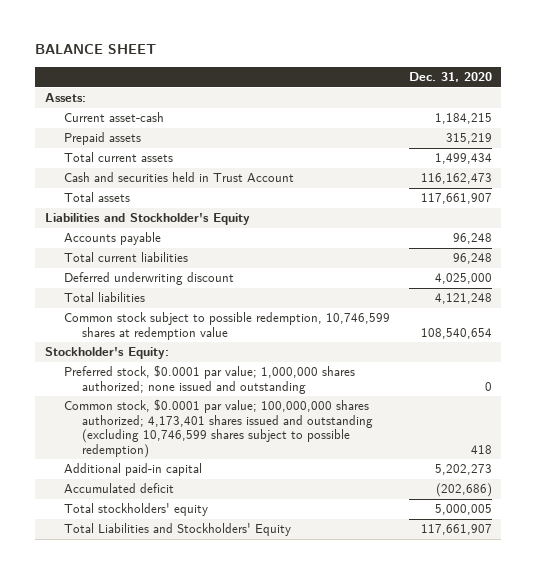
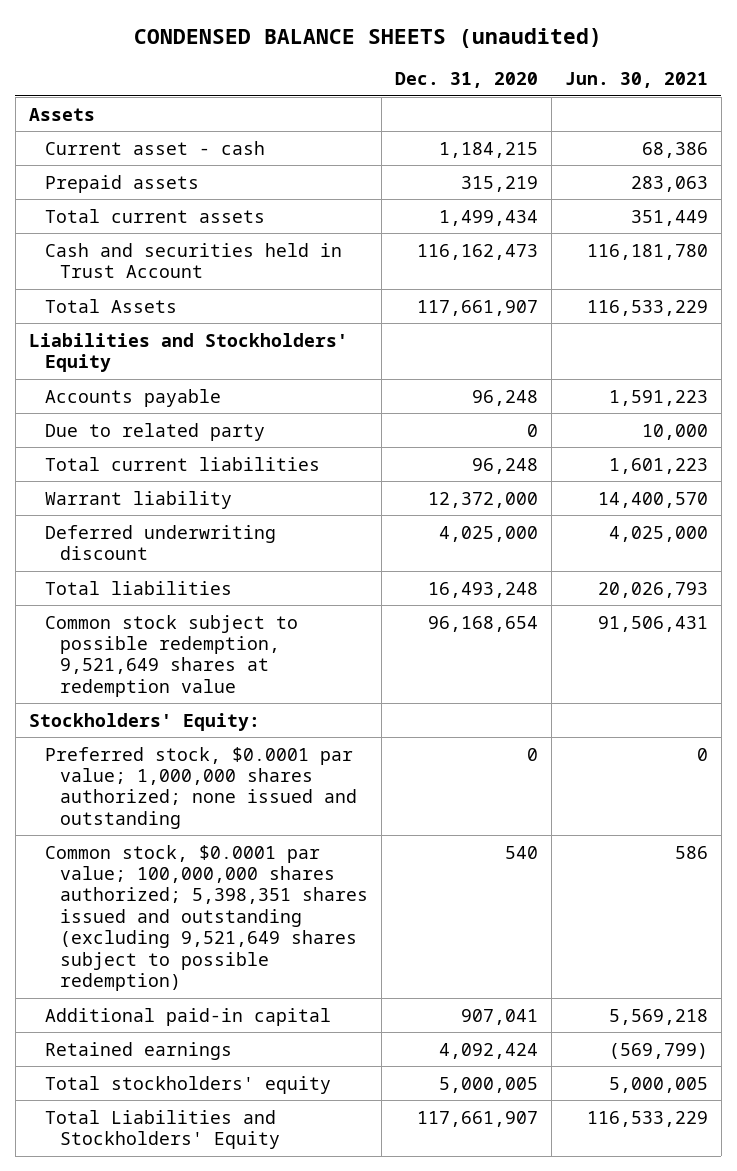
[35,44,157,55] BALANCE SHEET -> [134,27,603,48] CONDENSED BALANCE SHEETS (unaudited)
none -> [565,72,709,89] Jun. 30, 2021
[44,93,86,103] Assets: -> [28,107,95,121] Assets
[63,112,164,123] Current asset-cash -> [44,140,265,155] Current asset - cash
[63,192,130,203] Total assets -> [44,298,177,313] Total Assets
[44,213,250,226] Liabilities and Stockholder's Equity -> [28,332,348,372] Liabilities and Stockholders' Equity
none -> [44,422,265,441] Due to related party
none -> [44,490,232,509] Warrant liability
[434,293,492,305] 4,121,248 -> [428,581,539,598] 16,493,248
[63,312,390,340] Common stock subject to possible redemption, 10,746,599 shares at redemption value -> [44,614,298,697] Common stock subject to possible redemption, 9,521,649 shares at redemption value
[420,327,492,339] 108,540,654 -> [428,615,539,632] 96,168,654
[44,347,169,360] Stockholder's Equity: -> [28,712,260,731] Stockholders' Equity:
[63,483,174,494] Accumulated deficit -> none
[63,399,374,458] Common stock, $0.0001 par value; 100,000,000 shares authorized; 4,173,401 shares issued and outstanding (excluding 10,746,599 shares subject to possible redemption) -> [44,844,369,992] Common stock, $0.0001 par value; 100,000,000 shares authorized; 5,398,351 shares issued and outstanding (excluding 9,521,649 shares subject to possible redemption)
[470,444,492,454] 418 -> [505,845,539,859] 540
[434,464,492,476] 5,202,273 -> [461,1008,539,1025] 907,041
none -> [44,1041,232,1060] Retained earnings

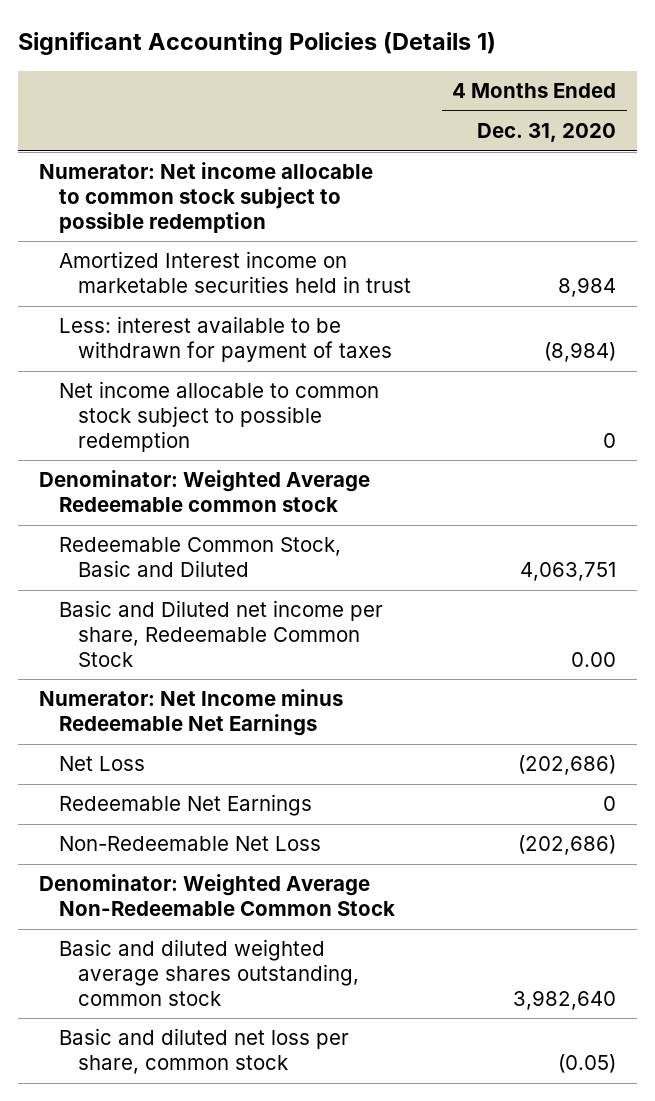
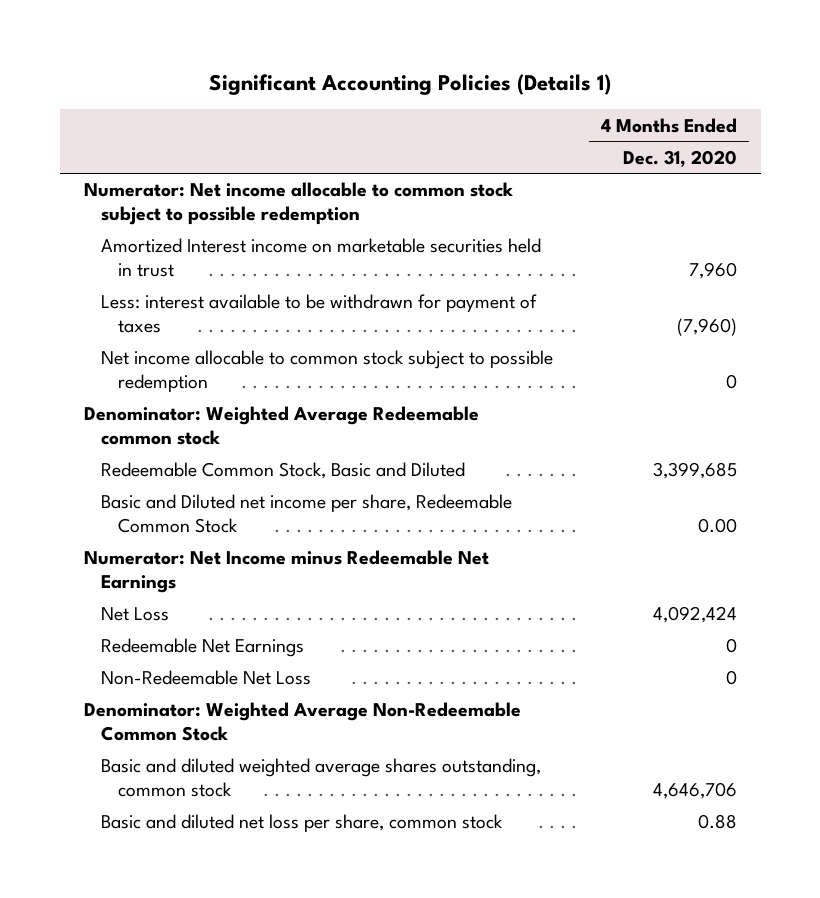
[558,277,617,298] 8,984 -> [688,262,737,280] 7,960
[544,342,617,363] (8,984) -> [676,318,737,337] (7,960)
[520,562,617,582] 4,063,751 -> [652,462,737,480] 3,399,685
[518,755,617,776] (202,686) -> [652,606,737,624] 4,092,424
[518,835,617,856] (202,686) -> [725,670,737,686] 0
[513,989,617,1010] 3,982,640 -> [652,782,737,800] 4,646,706
[558,1054,617,1074] (0.05) -> [697,814,737,830] 0.88

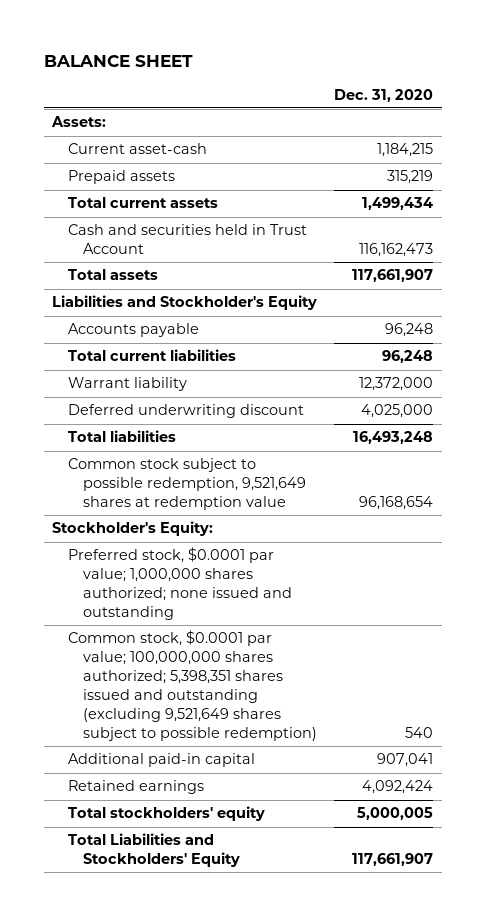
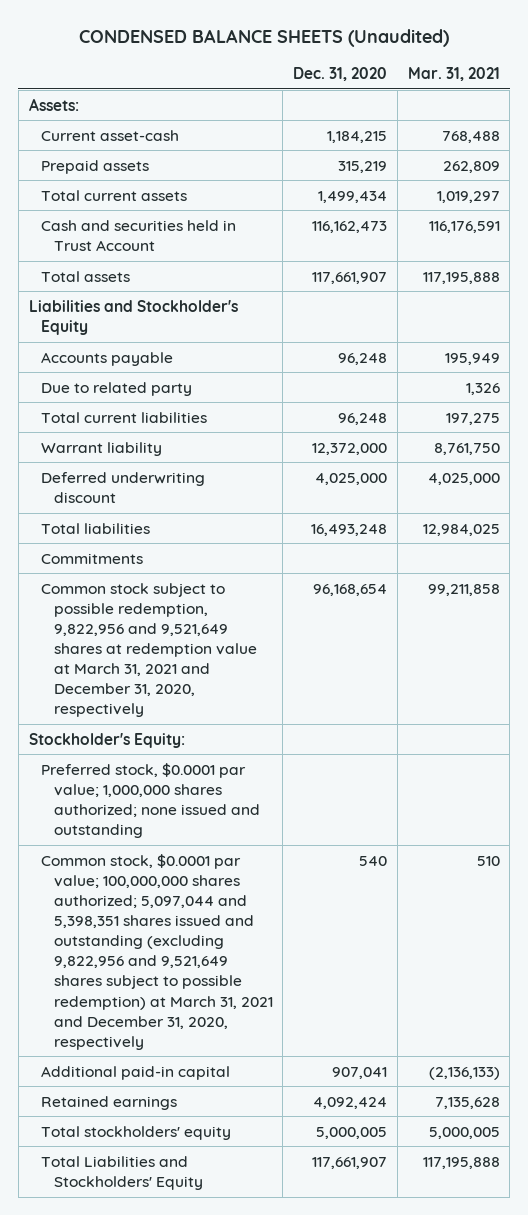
[43,54,193,67] BALANCE SHEET -> [79,28,450,47] CONDENSED BALANCE SHEETS (Unaudited)
none -> [407,67,500,82] Mar. 31, 2021
none -> [41,381,193,396] Due to related party
none -> [41,552,144,564] Commitments
[67,458,307,511] Common stock subject to possible redemption, 9,521,649 shares at redemption value -> [41,582,257,718] Common stock subject to possible redemption, 9,822,956 and 9,521,649 shares at redemption value at March 31, 2021 and December 31, 2020, respectively
[67,630,318,742] Common stock, $0.0001 par value; 100,000,000 shares authorized; 5,398,351 shares issued and outstanding (excluding 9,521,649 shares subject to possible redemption) -> [41,853,273,1050] Common stock, $0.0001 par value; 100,000,000 shares authorized; 5,097,044 and 5,398,351 shares issued and outstanding (excluding 9,822,956 and 9,521,649 shares subject to possible redemption) at March 31, 2021 and December 31, 2020, respectively

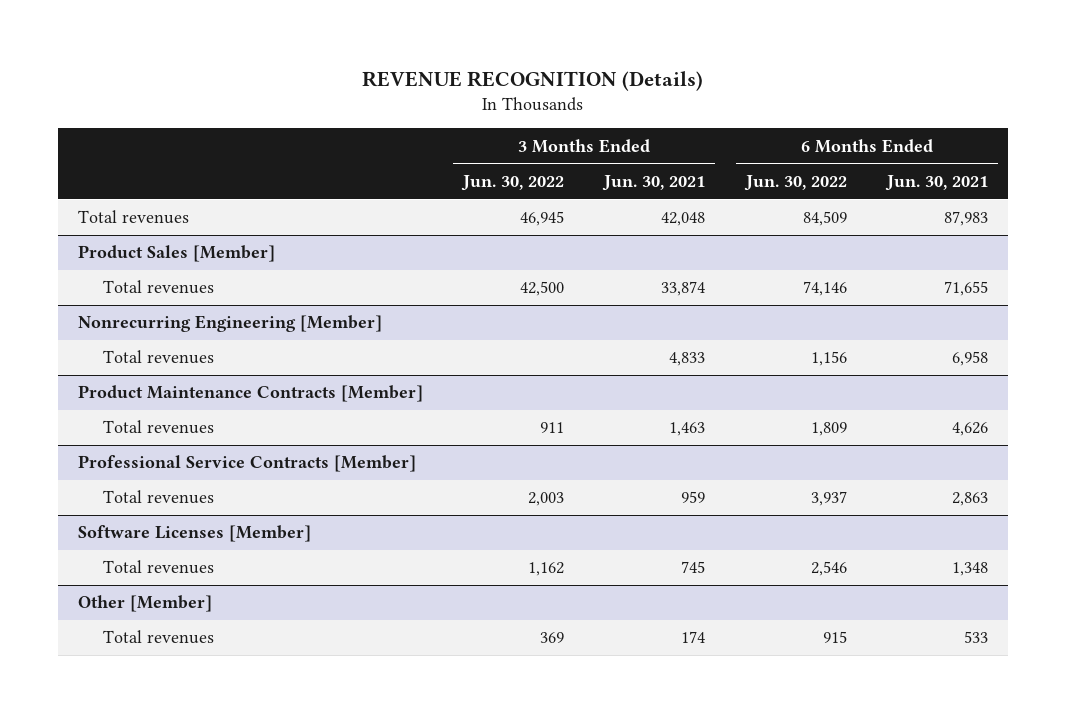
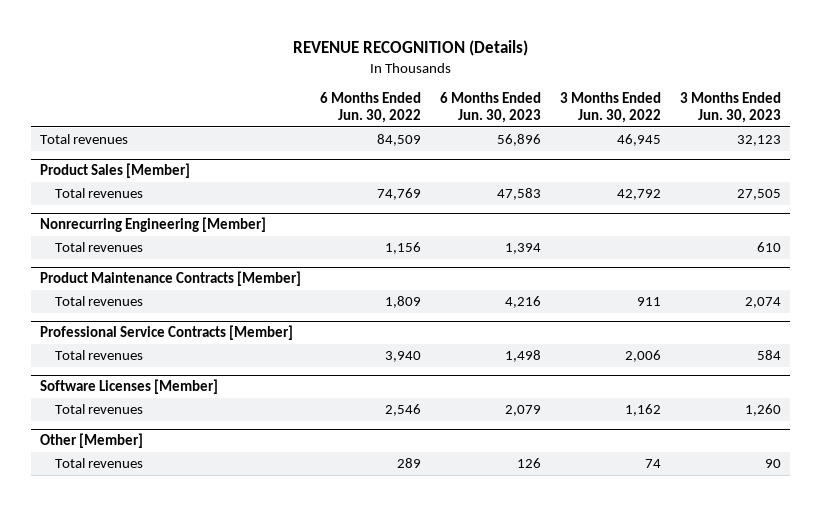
[602,174,706,191] Jun. 30, 2021 -> none
[884,174,988,191] Jun. 30, 2021 -> none
none -> [440,92,542,124] 6 Months Ended Jun. 30, 2023
none -> [679,92,781,124] 3 Months Ended Jun. 30, 2023
[520,281,565,297] 42,500 -> [617,188,662,200] 42,792
[802,281,847,297] 74,146 -> [377,187,422,200] 74,769
[528,492,565,507] 2,003 -> [625,349,662,362] 2,006
[810,491,847,507] 3,937 -> [385,350,422,362] 3,940
[540,632,565,644] 369 -> [645,458,662,468] 74
[822,631,847,644] 915 -> [397,457,422,468] 289

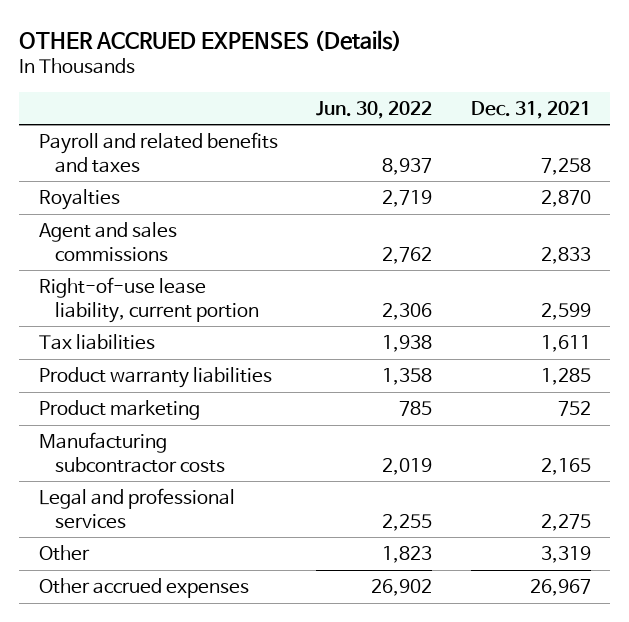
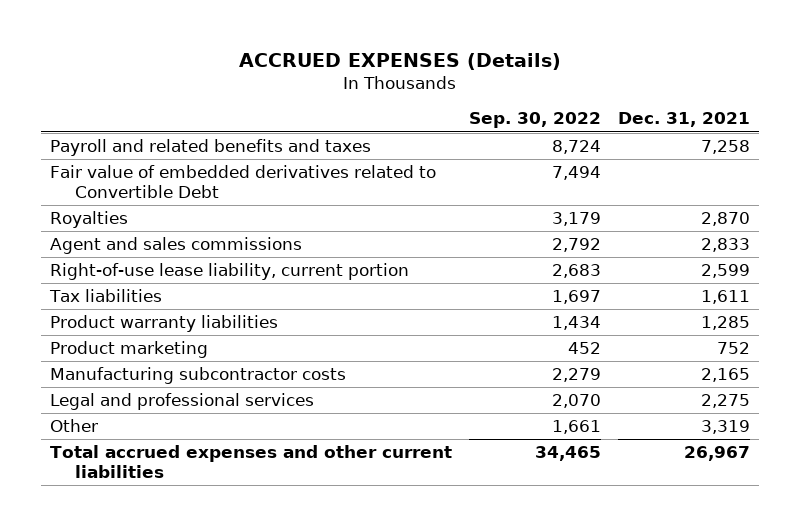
[19,30,403,52] OTHER ACCRUED EXPENSES (Details) -> [239,52,562,70] ACCRUED EXPENSES (Details)
[316,100,433,119] Jun. 30, 2022 -> none
none -> [469,112,602,129] Sep. 30, 2022
none -> [49,165,436,198] Fair value of embedded derivatives related to Convertible Debt
[38,577,249,598] Other accrued expenses -> [49,445,452,478] Total accrued expenses and other current liabilities

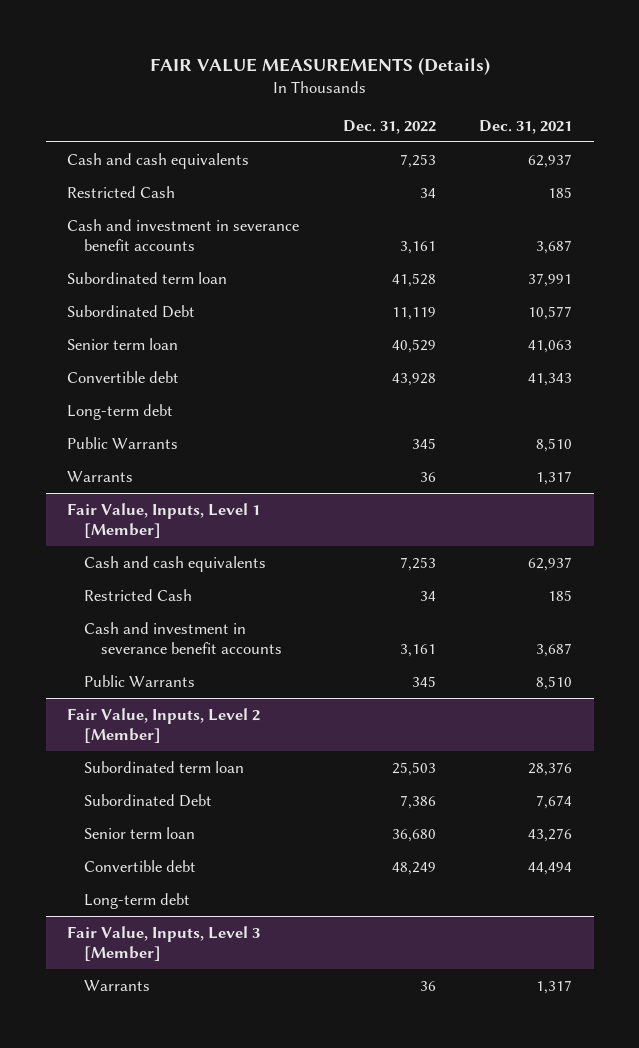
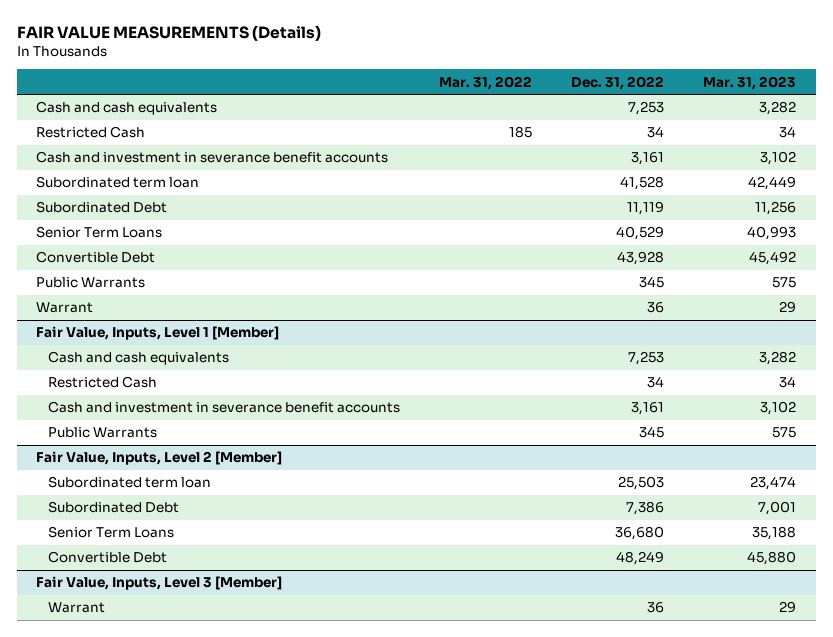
[478,119,572,134] Dec. 31, 2021 -> none
none -> [438,75,532,90] Mar. 31, 2022
none -> [703,75,797,90] Mar. 31, 2023
[67,403,174,420] Long-term debt -> none
[67,337,179,350] Senior term loan -> [36,226,163,239] Senior Term Loans
[67,370,180,383] Convertible debt -> [36,251,156,264] Convertible Debt
[67,470,134,482] Warrants -> [36,302,94,314] Warrant
[84,892,191,909] Long-term debt -> none
[84,826,196,839] Senior term loan -> [47,526,174,539] Senior Term Loans
[84,859,197,872] Convertible debt -> [47,551,167,564] Convertible Debt
[84,979,151,991] Warrants -> [47,602,105,614] Warrant

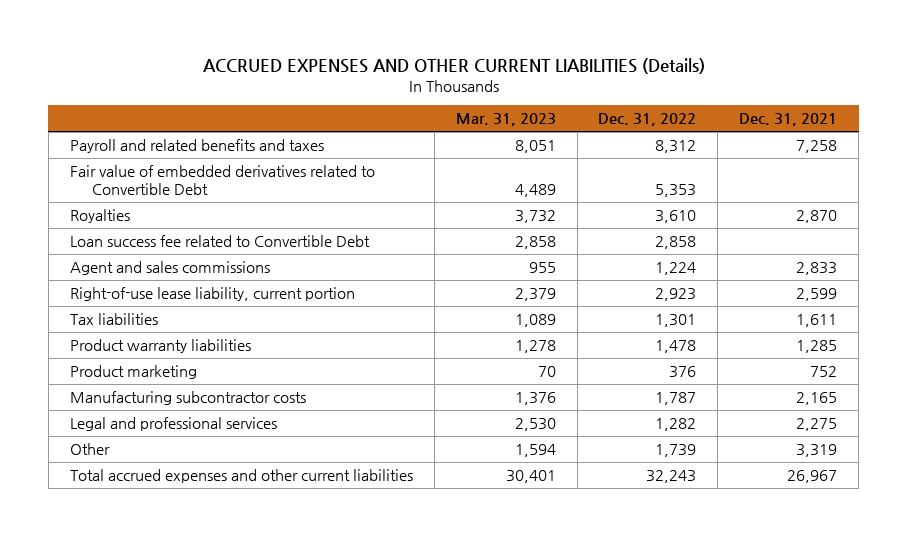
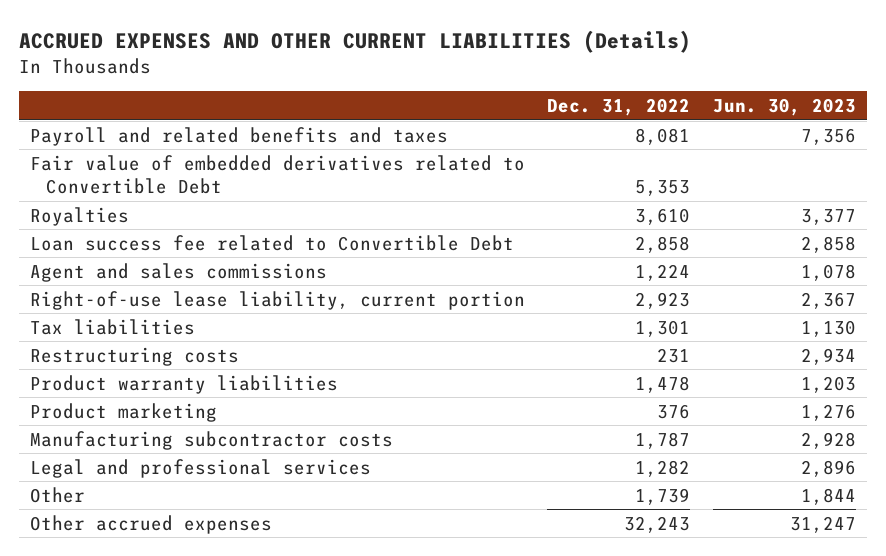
[455,113,556,127] Mar. 31, 2023 -> none
[739,113,838,127] Dec. 31, 2021 -> none
none -> [712,97,856,116] Jun. 30, 2023
[655,140,697,154] 8,312 -> [635,127,691,145] 8,081
none -> [30,346,240,366] Restructuring costs
[69,469,413,484] Total accrued expenses and other current liabilities -> [30,514,273,534] Other accrued expenses

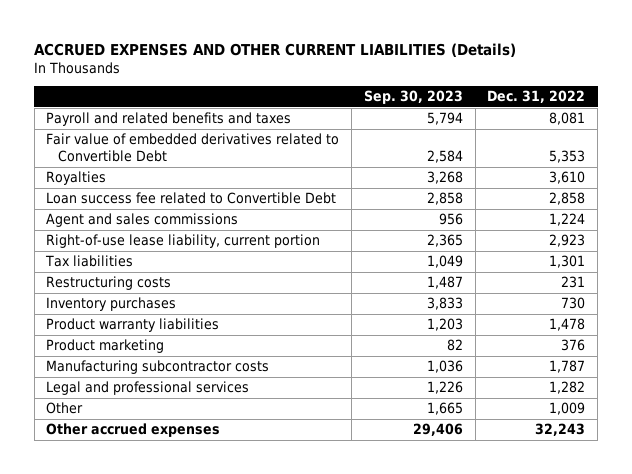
[712,97,856,116] Jun. 30, 2023 -> none
none -> [363,90,463,105] Sep. 30, 2023
none -> [46,297,177,312] Inventory purchases
[635,487,691,505] 1,739 -> [549,402,586,416] 1,009

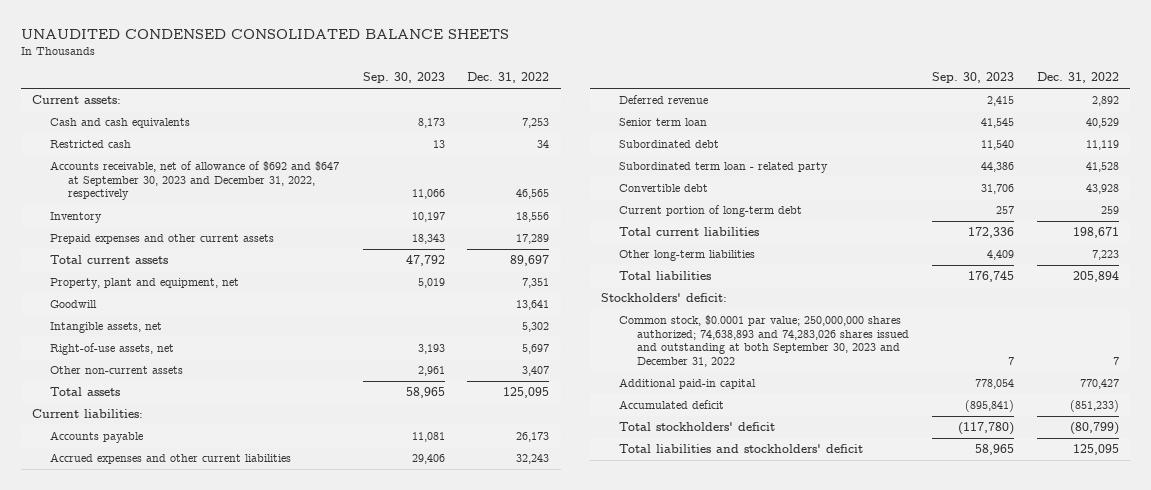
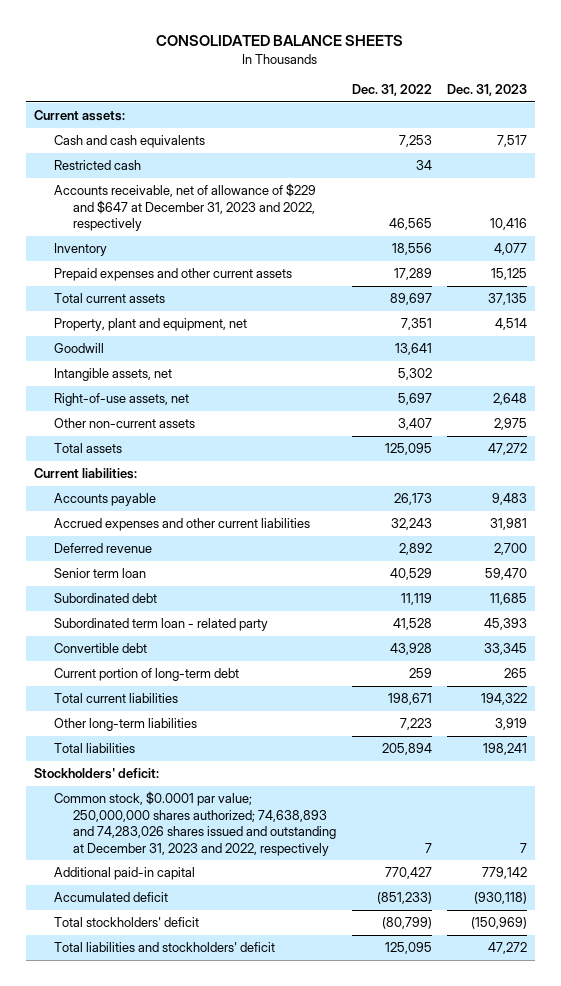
[20,28,509,39] UNAUDITED CONDENSED CONSOLIDATED BALANCE SHEETS -> [156,35,404,47] CONSOLIDATED BALANCE SHEETS
[362,72,445,84] Sep. 30, 2023 -> none
none -> [446,84,527,97] Dec. 31, 2023
[49,161,339,201] Accounts receivable, net of allowance of $692 and $647 at September 30, 2023 and December 31, 2022, respectively -> [53,183,316,232] Accounts receivable, net of allowance of $229 and $647 at December 31, 2023 and 2022, respectively
[619,315,909,368] Common stock, $0.0001 par value; 250,000,000 shares authorized; 74,638,893 and 74,283,026 shares issued and outstanding at both September 30, 2023 and December 31, 2022 -> [53,791,337,856] Common stock, $0.0001 par value; 250,000,000 shares authorized; 74,638,893 and 74,283,026 shares issued and outstanding at December 31, 2023 and 2022, respectively

